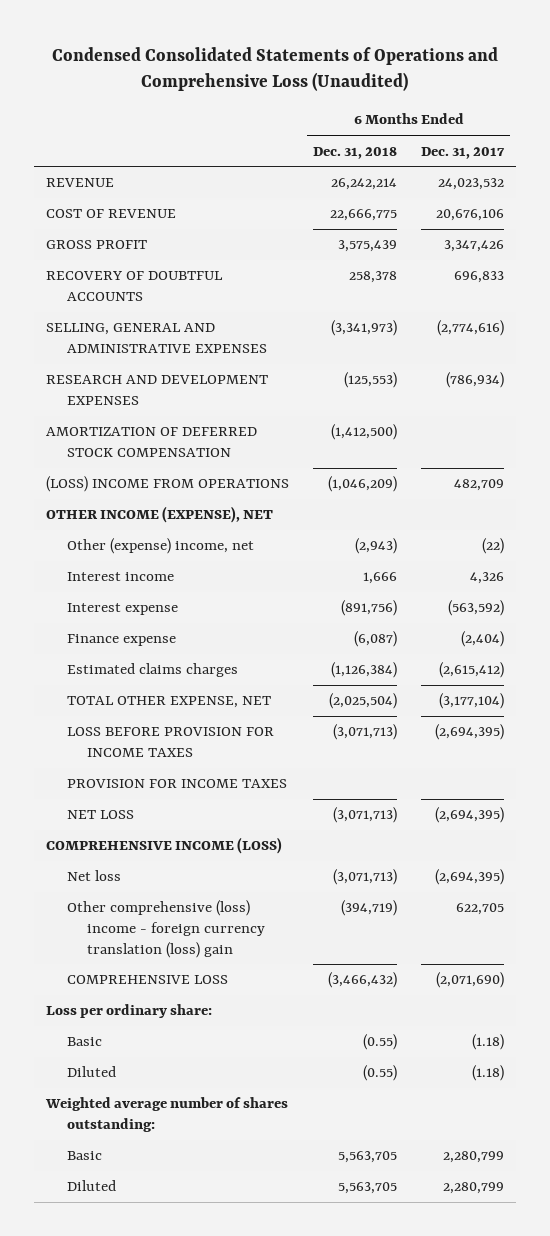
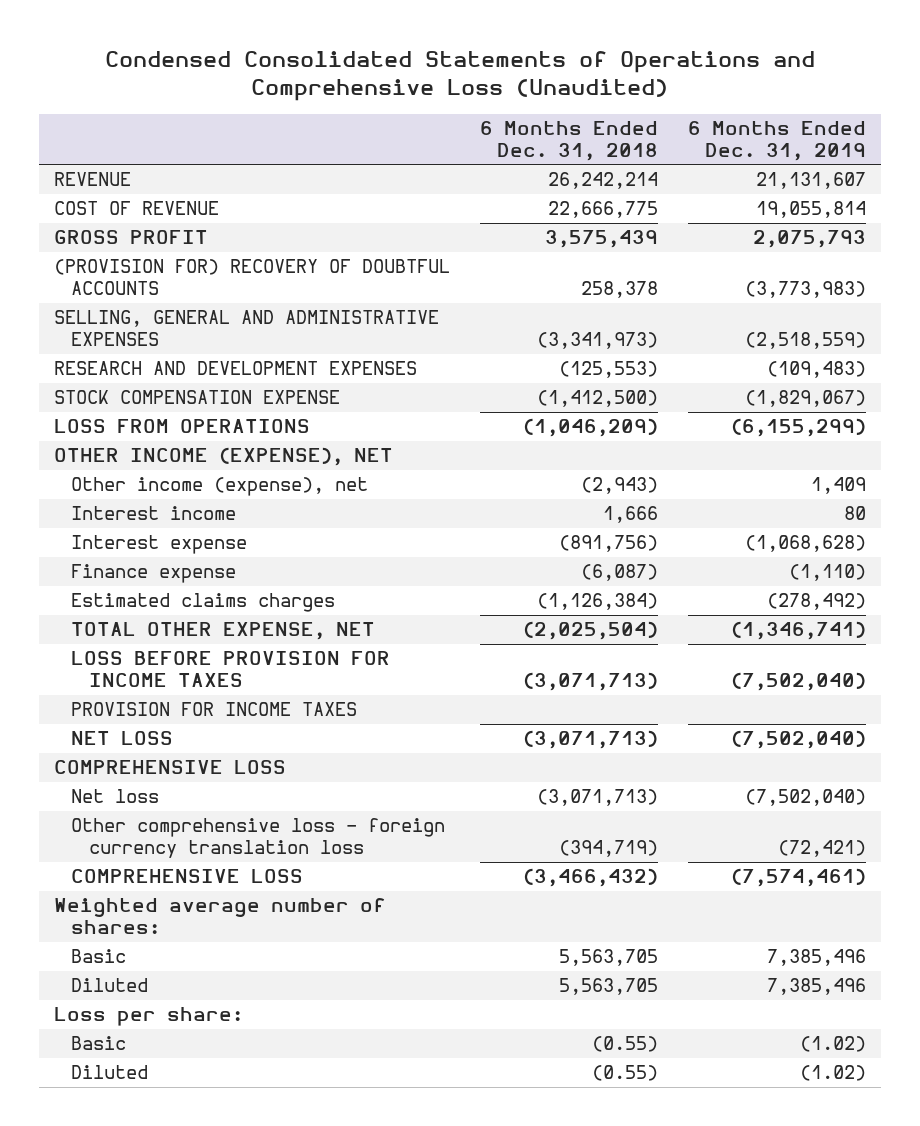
[421,146,506,159] Dec. 31, 2017 -> none
none -> [688,120,867,162] 6 Months Ended Dec. 31, 2019
[46,271,224,302] RECOVERY OF DOUBTFUL ACCOUNTS -> [53,259,450,296] (PROVISION FOR) RECOVERY OF DOUBTFUL ACCOUNTS
[46,427,258,458] AMORTIZATION OF DEFERRED STOCK COMPENSATION -> [53,390,340,405] STOCK COMPENSATION EXPENSE
[46,476,290,493] (LOSS) INCOME FROM OPERATIONS -> [53,419,310,434] LOSS FROM OPERATIONS
[66,538,254,555] Other (expense) income, net -> [71,477,369,497] Other income (expense), net
[46,837,283,855] COMPREHENSIVE INCOME (LOSS) -> [53,760,286,775] COMPREHENSIVE LOSS
[66,900,265,958] Other comprehensive (loss) income - foreign currency translation (loss) gain -> [71,818,446,859] Other comprehensive loss - foreign currency translation loss
[46,1004,213,1019] Loss per ordinary share: -> none
[45,1097,289,1133] Weighted average number of shares outstanding: -> [53,898,386,935] Weighted average number of shares:
none -> [53,1007,243,1027] Loss per share:
[66,1037,102,1047] Basic -> [71,1036,127,1051] Basic
[66,1066,116,1078] Diluted -> [71,1065,149,1080] Diluted

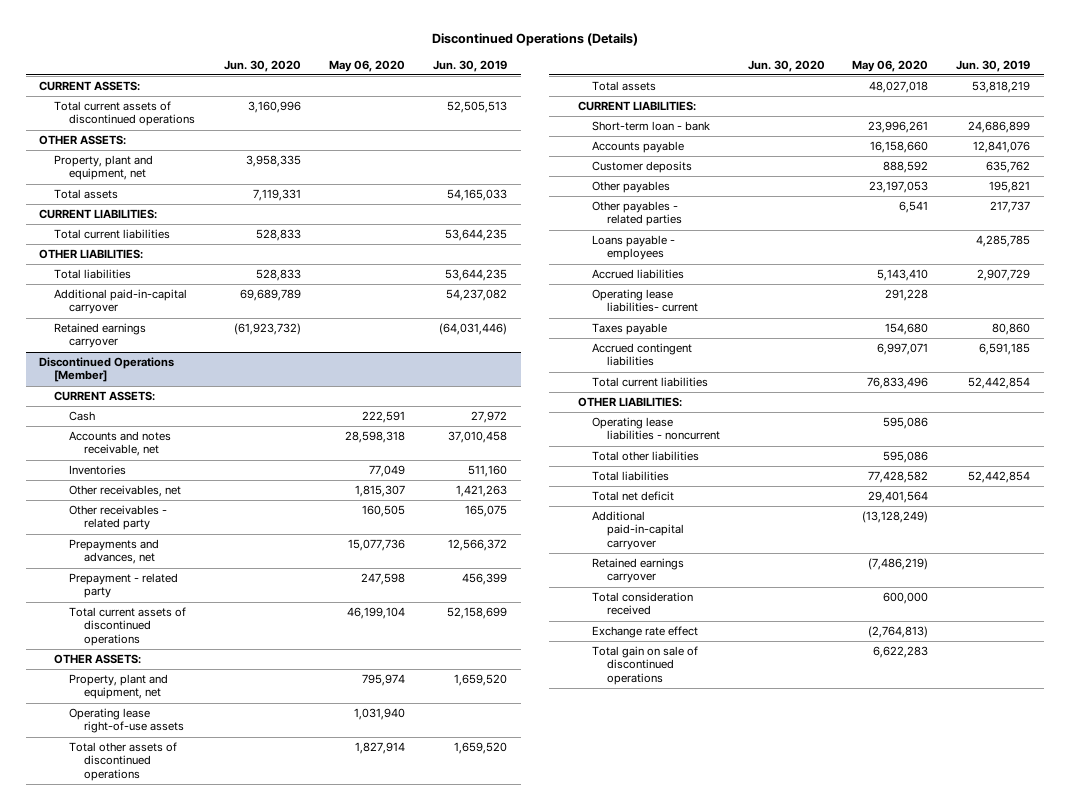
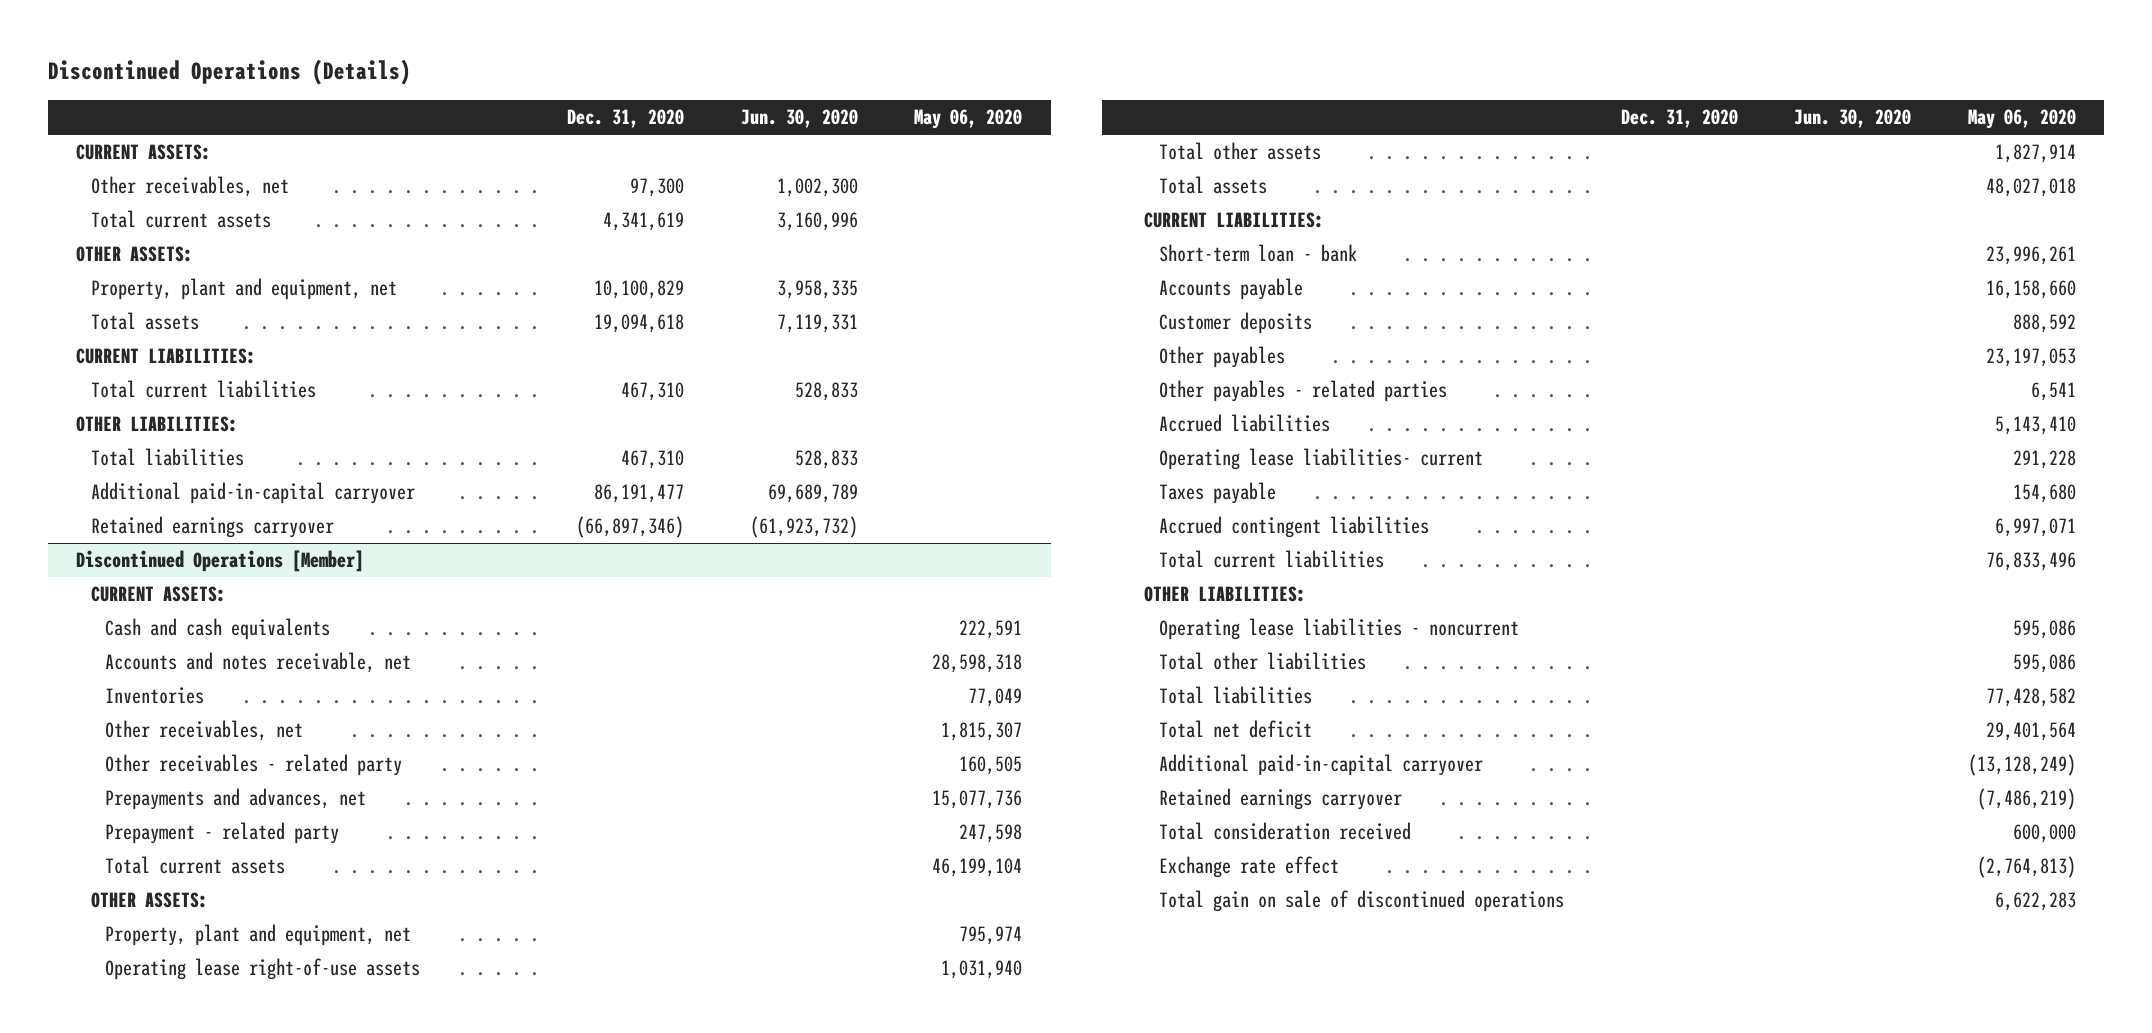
[432,59,507,72] Jun. 30, 2019 -> none
none -> [567,109,685,129] Dec. 31, 2020
none -> [90,176,289,198] Other receivables, net
[54,101,195,127] Total current assets of discontinued operations -> [90,210,271,229] Total current assets
[68,411,95,422] Cash -> [105,618,331,641] Cash and cash equivalents
[68,607,186,646] Total current assets of discontinued operations -> [105,856,286,875] Total current assets
[68,742,177,781] Total other assets of discontinued operations -> [1159,142,1322,161] Total other assets
[592,235,676,261] Loans payable - employees -> none

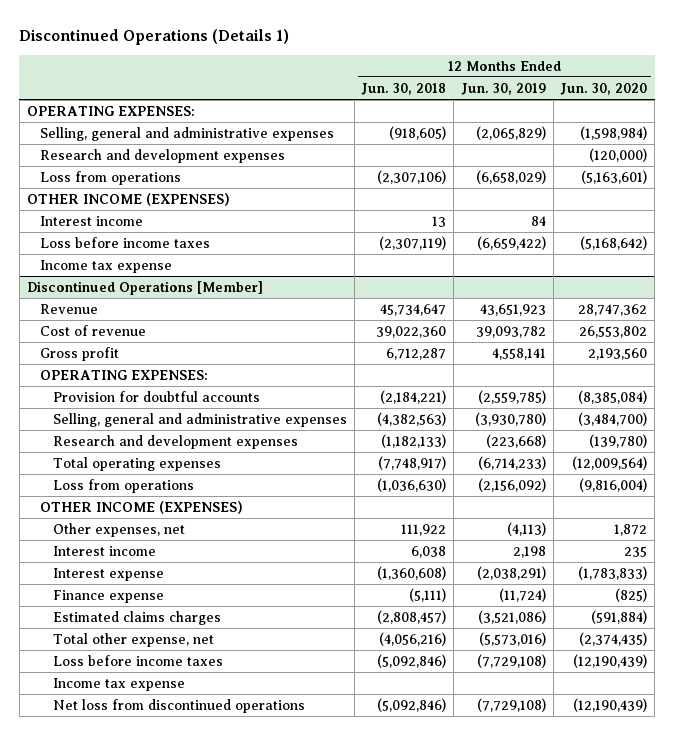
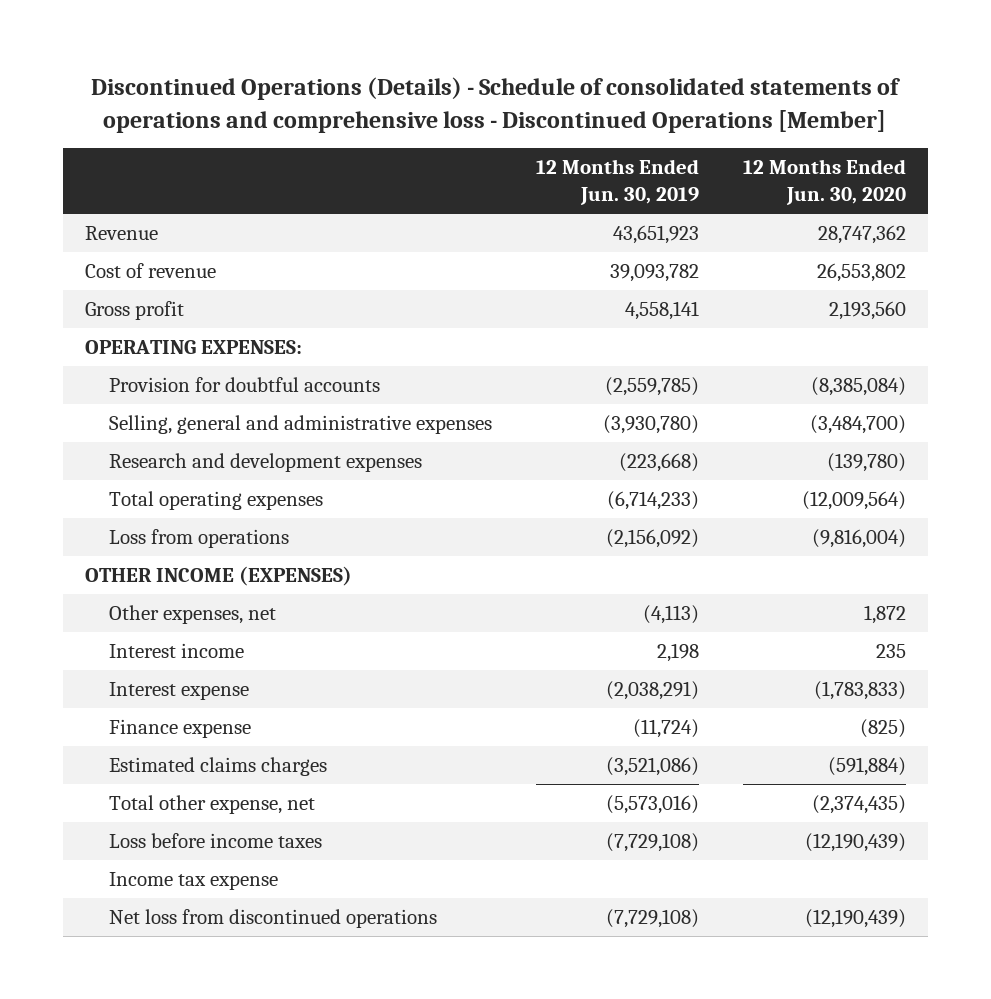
[19,28,290,45] Discontinued Operations (Details 1) -> [91,77,901,133] Discontinued Operations (Details) - Schedule of consolidated statements of operations and comprehensive loss - Discontinued Operations [Member]
[361,82,447,95] Jun. 30, 2018 -> none
[27,105,196,116] OPERATING EXPENSES: -> none
[39,126,334,141] Selling, general and administrative expenses -> none
[39,148,285,163] Research and development expenses -> none
[39,170,181,185] Loss from operations -> none
[27,192,231,206] OTHER INCOME (EXPENSES) -> none
[39,215,143,226] Interest income -> none
[39,236,210,248] Loss before income taxes -> none
[39,259,172,273] Income tax expense -> none
[27,280,264,295] Discontinued Operations [Member] -> none

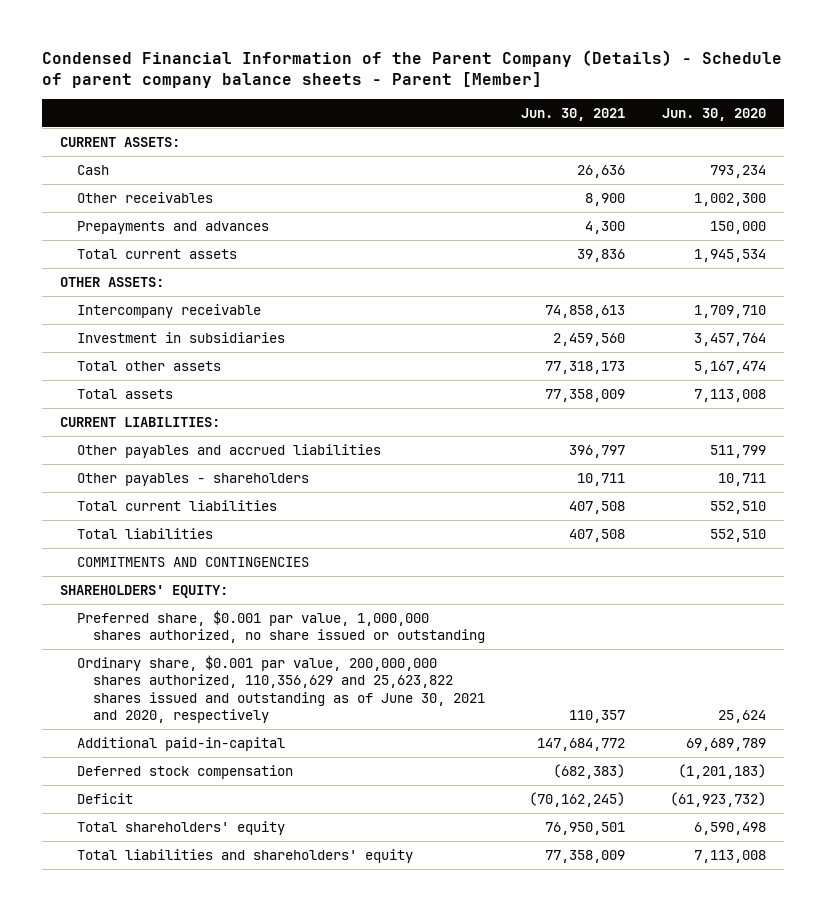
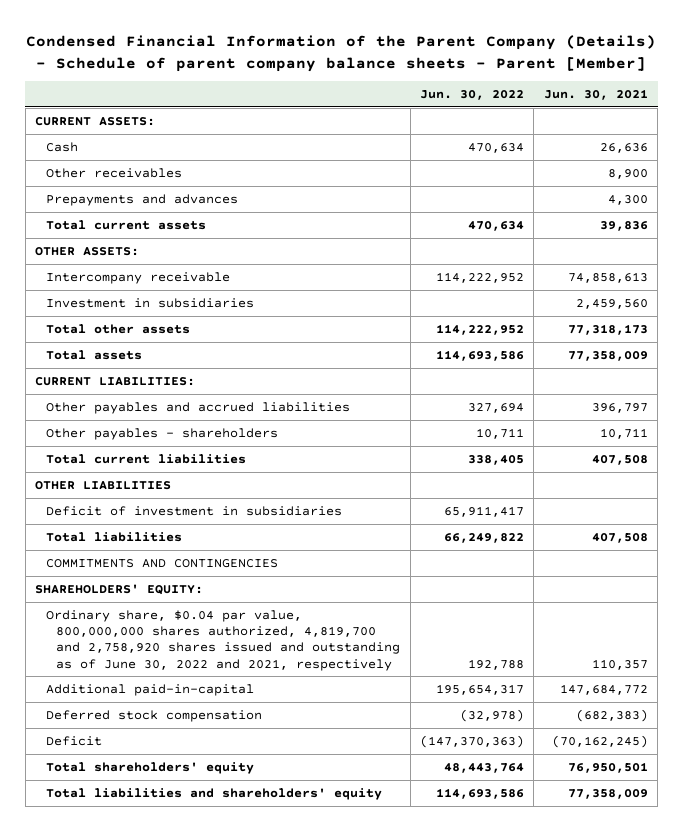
[661,107,766,121] Jun. 30, 2020 -> none
none -> [420,90,525,101] Jun. 30, 2022
none -> [34,480,171,490] OTHER LIABILITIES
none -> [45,505,342,516] Deficit of investment in subsidiaries
[76,609,486,644] Preferred share, $0.001 par value, 1,000,000 shares authorized, no share issued or outstanding -> none
[76,654,486,724] Ordinary share, $0.001 par value, 200,000,000 shares authorized, 110,356,629 and 25,623,822 shares issued and outstanding as of June 30, 2021 and 2020, respectively -> [45,609,401,671] Ordinary share, $0.04 par value, 800,000,000 shares authorized, 4,819,700 and 2,758,920 shares issued and outstanding as of June 30, 2022 and 2021, respectively

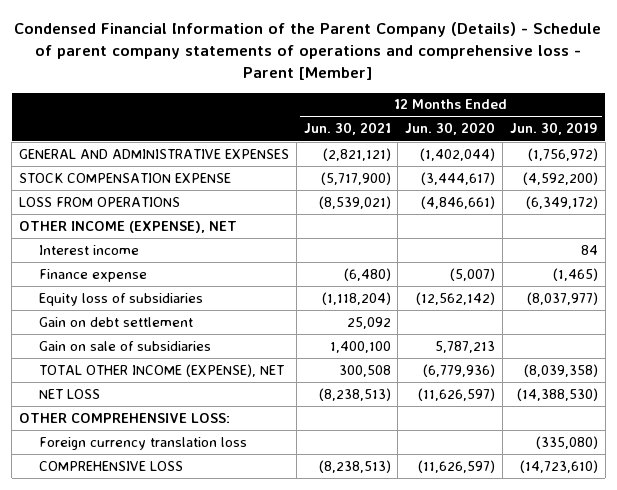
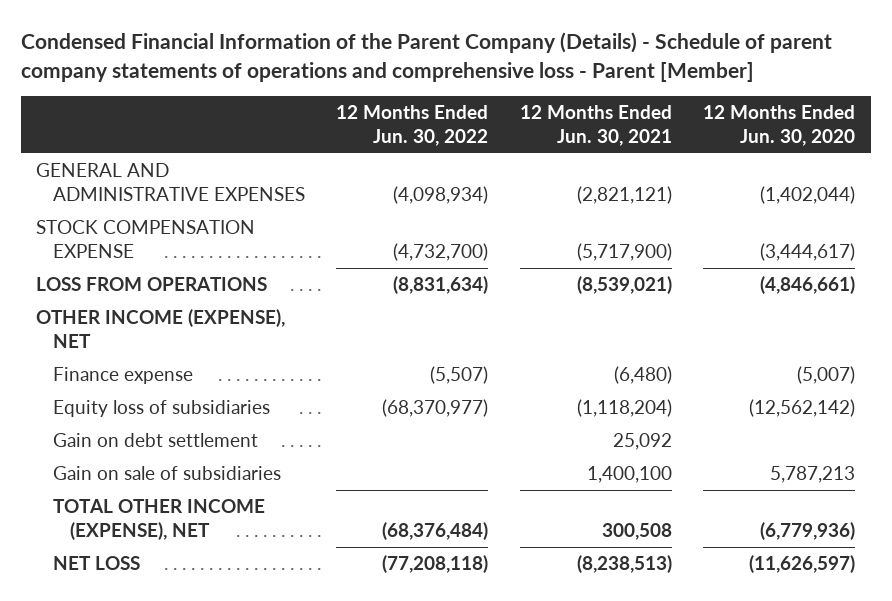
[509,122,598,136] Jun. 30, 2019 -> none
none -> [336,104,489,146] 12 Months Ended Jun. 30, 2022
[39,244,140,255] Interest income -> none
[18,412,230,423] OTHER COMPREHENSIVE LOSS: -> none
[39,436,248,450] Foreign currency translation loss -> none
[39,460,184,471] COMPREHENSIVE LOSS -> none

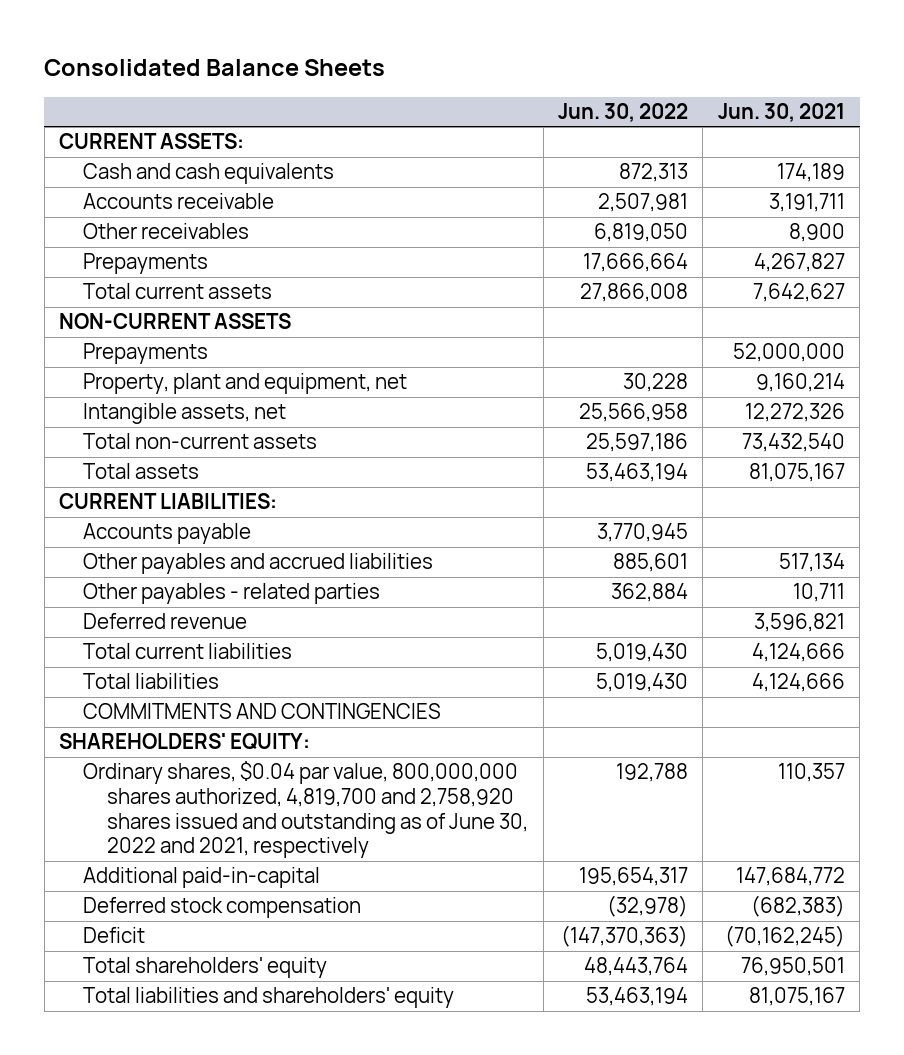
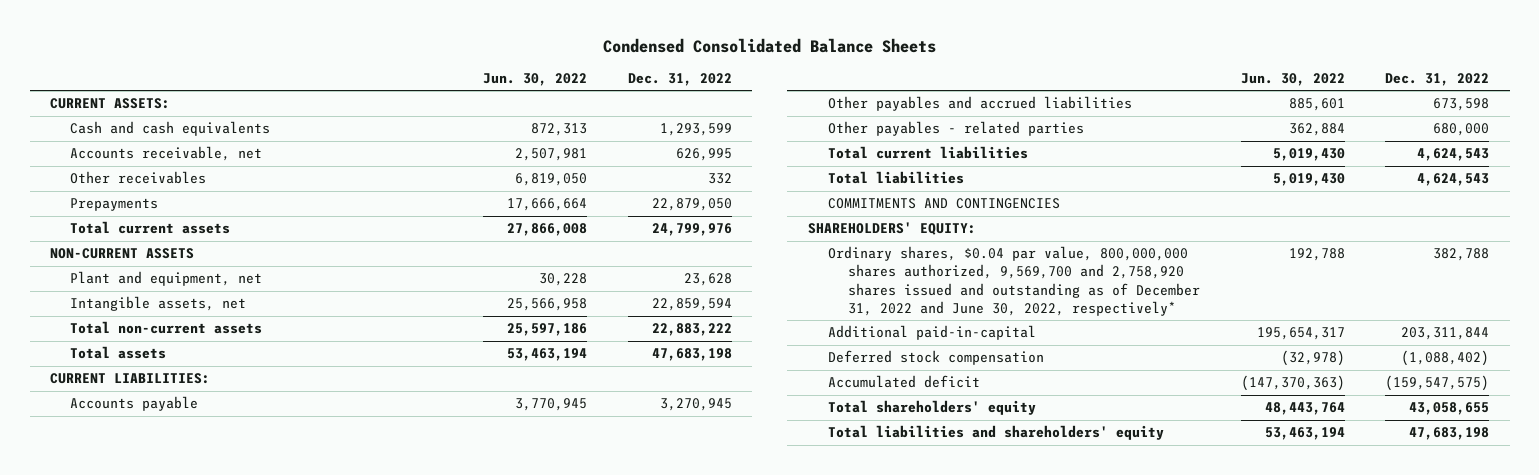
[44,59,386,77] Consolidated Balance Sheets -> [602,37,936,53] Condensed Consolidated Balance Sheets
[717,102,845,122] Jun. 30, 2021 -> none
none -> [627,73,732,87] Dec. 31, 2022
[83,193,275,210] Accounts receivable -> [70,146,263,162] Accounts receivable, net
[83,343,209,365] Prepayments -> none
[83,373,408,395] Property, plant and equipment, net -> [70,271,263,287] Plant and equipment, net
[83,613,248,630] Deferred revenue -> none
[83,761,529,859] Ordinary shares, $0.04 par value, 800,000,000 shares authorized, 4,819,700 and 2,758,920 shares issued and outstanding as of June 30, 2022 and 2021, respectively -> [827,246,1201,316] Ordinary shares, $0.04 par value, 800,000,000 shares authorized, 9,569,700 and 2,758,920 shares issued and outstanding as of December 31, 2022 and June 30, 2022, respectively*
[83,927,146,944] Deficit -> [827,375,980,389] Accumulated deficit

